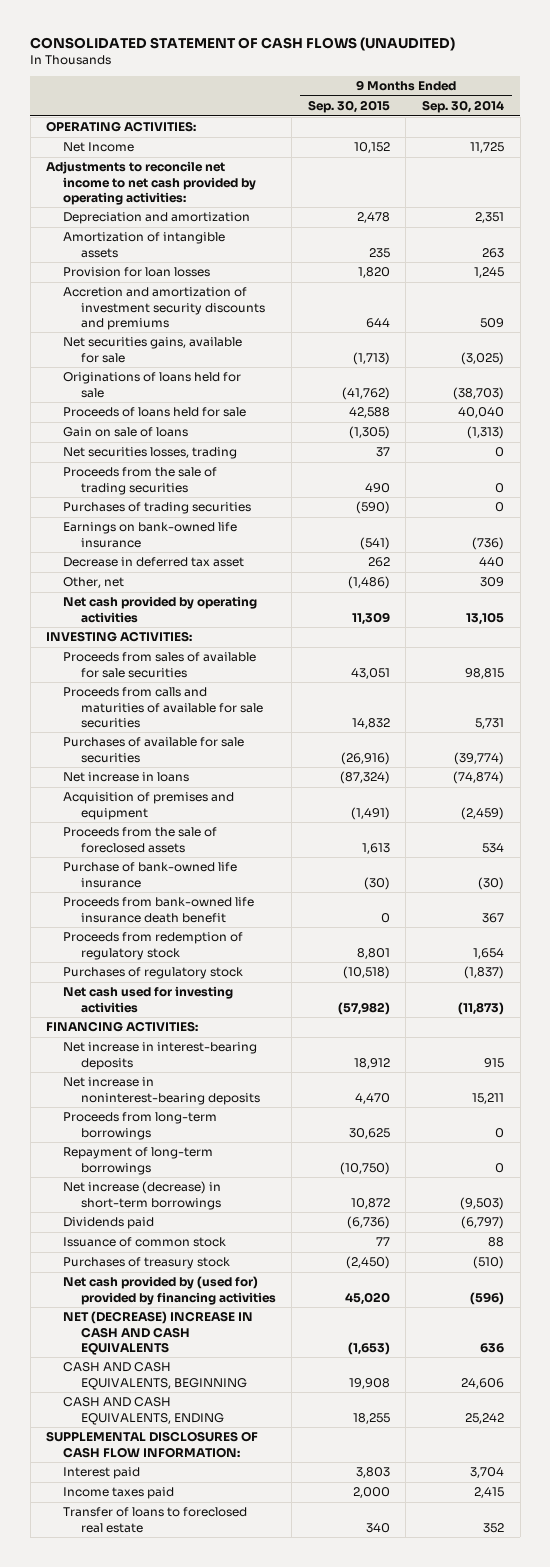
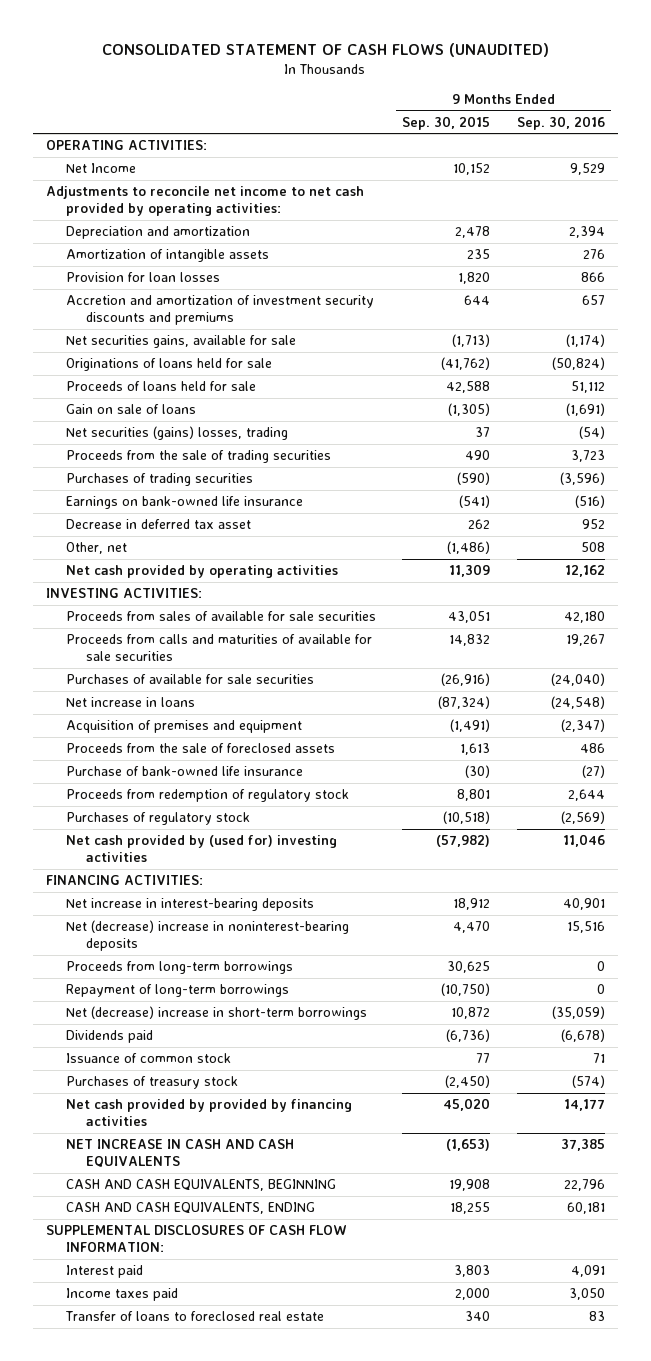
[421,100,504,114] Sep. 30, 2014 -> none
none -> [516,115,605,130] Sep. 30, 2016
[63,447,238,460] Net securities losses, trading -> [65,426,288,441] Net securities (gains) losses, trading
[63,897,255,923] Proceeds from bank-owned life insurance death benefit -> none
[63,986,234,1013] Net cash used for investing activities -> [65,835,337,863] Net cash provided by (used for) investing activities
[63,1077,260,1105] Net increase in noninterest-bearing deposits -> [65,920,349,952] Net (decrease) increase in noninterest-bearing deposits
[63,1181,222,1210] Net increase (decrease) in short-term borrowings -> [65,1006,367,1021] Net (decrease) increase in short-term borrowings
[63,1276,276,1305] Net cash provided by (used for) provided by financing activities -> [65,1099,352,1127] Net cash provided by provided by financing activities
[63,1311,254,1355] NET (DECREASE) INCREASE IN CASH AND CASH EQUIVALENTS -> [65,1139,294,1168] NET INCREASE IN CASH AND CASH EQUIVALENTS

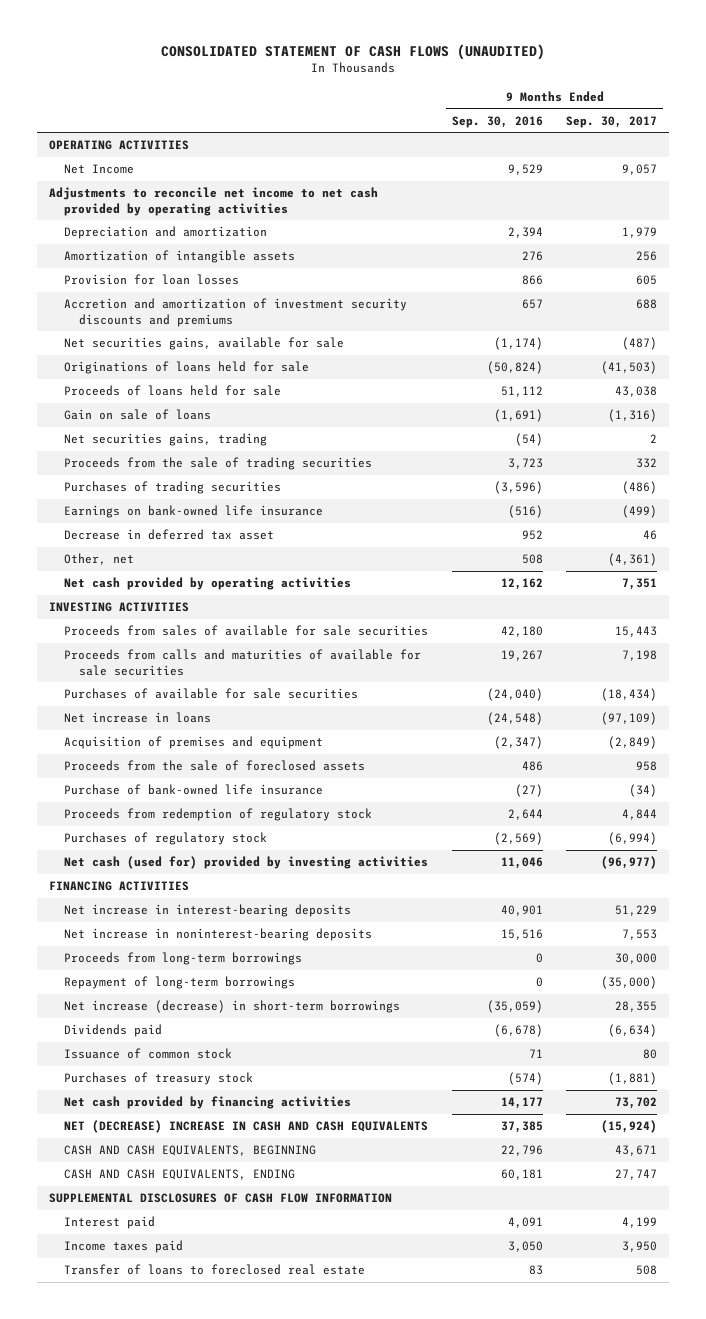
[402,115,491,130] Sep. 30, 2015 -> none
none -> [566,115,658,128] Sep. 30, 2017
[46,140,208,151] OPERATING ACTIVITIES: -> [48,140,189,151] OPERATING ACTIVITIES
[46,186,365,217] Adjustments to reconcile net income to net cash provided by operating activities: -> [48,187,378,216] Adjustments to reconcile net income to net cash provided by operating activities
[65,426,288,441] Net securities (gains) losses, trading -> [63,433,267,447] Net securities gains, trading
[46,588,203,599] INVESTING ACTIVITIES: -> [48,602,189,613] INVESTING ACTIVITIES
[65,835,337,863] Net cash provided by (used for) investing activities -> [63,856,428,870] Net cash (used for) provided by investing activities
[46,875,204,886] FINANCING ACTIVITIES: -> [48,881,189,892] FINANCING ACTIVITIES
[65,920,349,952] Net (decrease) increase in noninterest-bearing deposits -> [63,928,372,942] Net increase in noninterest-bearing deposits
[65,1006,367,1021] Net (decrease) increase in short-term borrowings -> [63,1000,400,1014] Net increase (decrease) in short-term borrowings
[65,1099,352,1127] Net cash provided by provided by financing activities -> [63,1096,351,1110] Net cash provided by financing activities
[65,1139,294,1168] NET INCREASE IN CASH AND CASH EQUIVALENTS -> [63,1120,428,1134] NET (DECREASE) INCREASE IN CASH AND CASH EQUIVALENTS
[46,1225,348,1253] SUPPLEMENTAL DISCLOSURES OF CASH FLOW INFORMATION: -> [48,1193,392,1204] SUPPLEMENTAL DISCLOSURES OF CASH FLOW INFORMATION

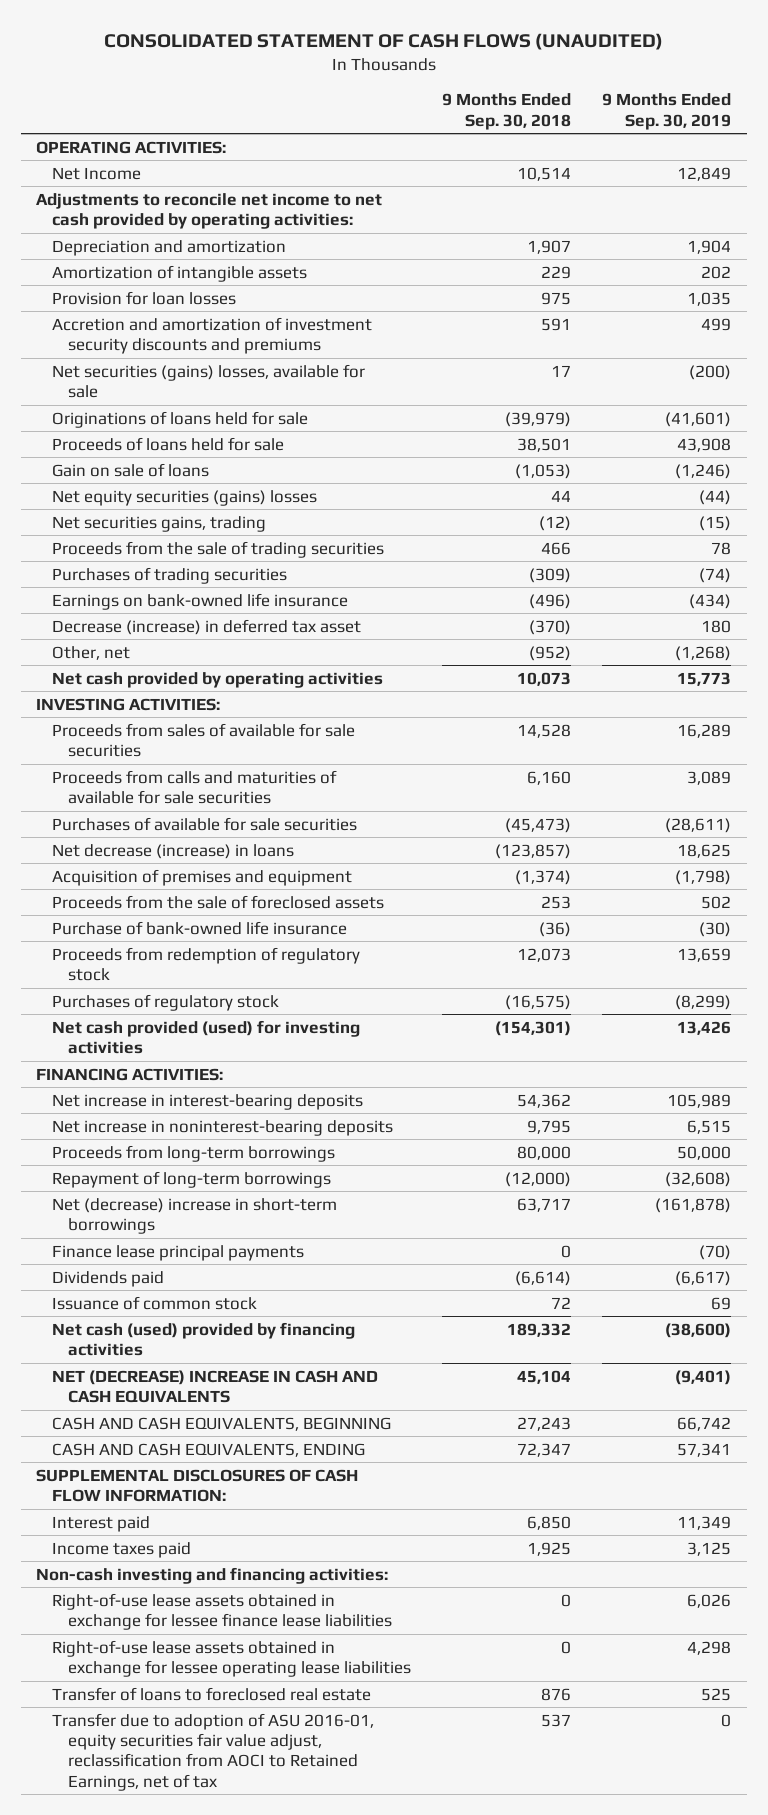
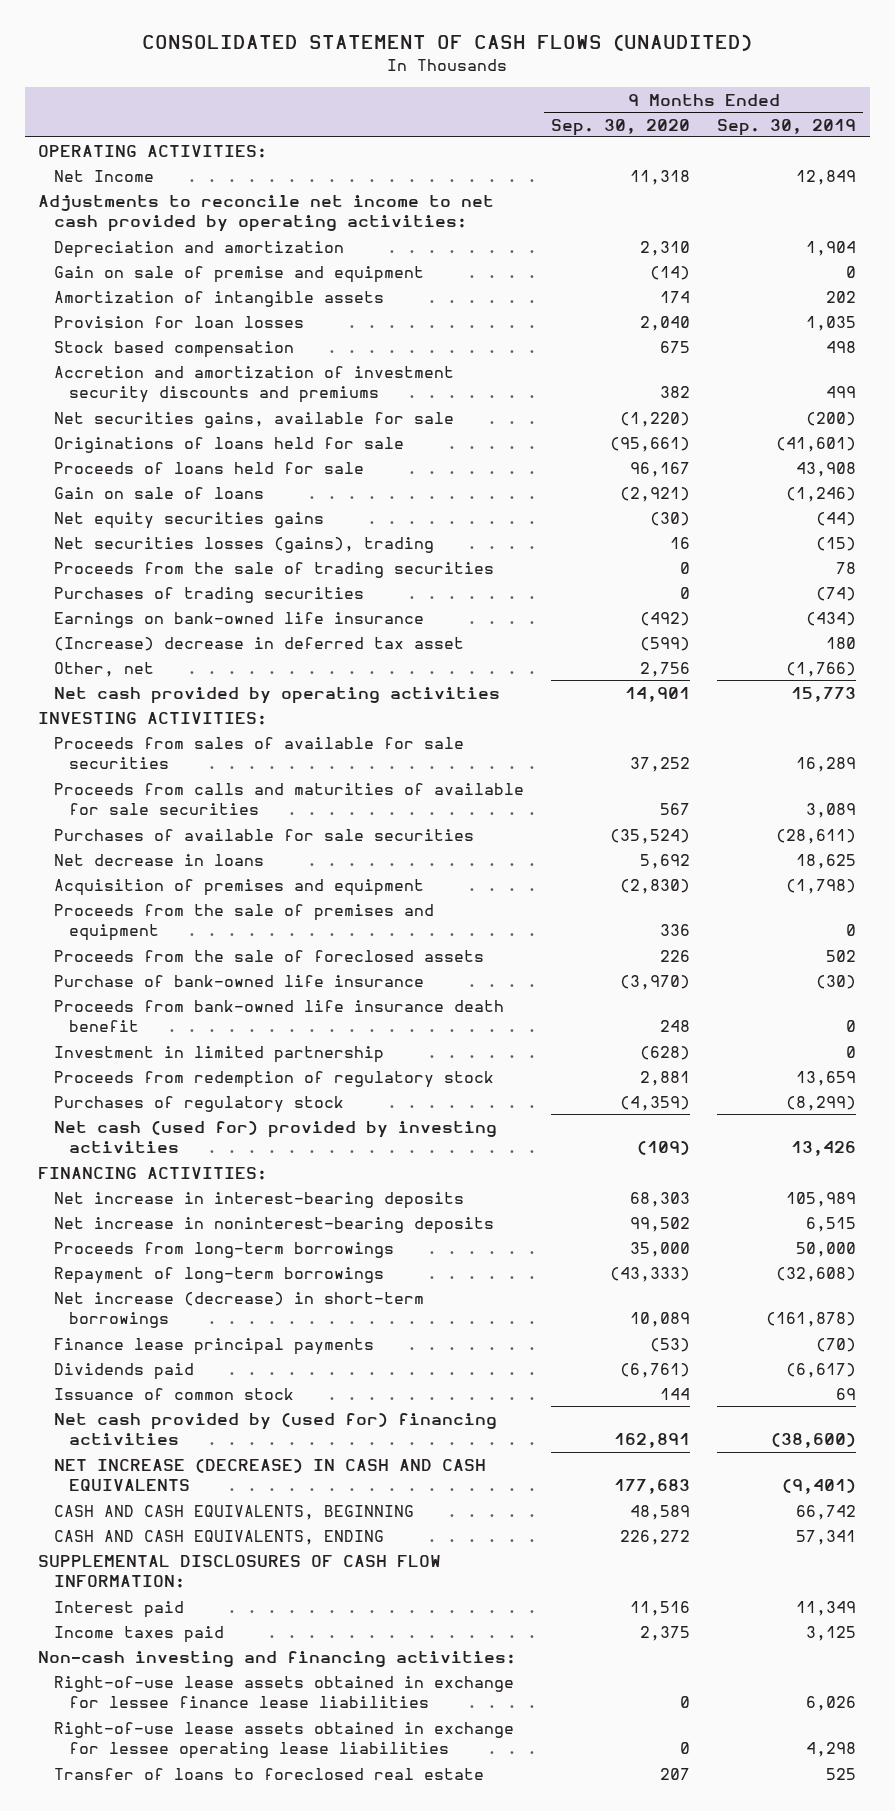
[441,93,571,130] 9 Months Ended Sep. 30, 2018 -> none
none -> [551,118,691,136] Sep. 30, 2020
none -> [53,265,424,283] Gain on sale of premise and equipment
none -> [53,340,294,358] Stock based compensation
[51,363,365,399] Net securities (gains) losses, available for sale -> [53,411,454,428] Net securities gains, available for sale
[51,489,317,506] Net equity securities (gains) losses -> [53,511,324,529] Net equity securities gains
[51,515,266,532] Net securities gains, trading -> [53,536,434,553] Net securities losses (gains), trading
[51,618,361,635] Decrease (increase) in deferred tax asset -> [53,636,464,651] (Increase) decrease in deferred tax asset
[675,645,732,661] (1,268) -> [786,661,857,677] (1,766)
[51,843,294,859] Net decrease (increase) in loans -> [53,853,264,866] Net decrease in loans
none -> [53,903,434,942] Proceeds from the sale of premises and equipment
none -> [53,999,504,1033] Proceeds from bank-owned life insurance death benefit
none -> [53,1045,384,1063] Investment in limited partnership
[51,1019,360,1055] Net cash provided (used) for investing activities -> [53,1120,497,1154] Net cash (used for) provided by investing activities
[51,1197,337,1235] Net (decrease) increase in short-term borrowings -> [53,1291,424,1329] Net increase (decrease) in short-term borrowings
[51,1321,355,1357] Net cash (used) provided by financing activities -> [53,1412,497,1446] Net cash provided by (used for) financing activities
[51,1369,378,1404] NET (DECREASE) INCREASE IN CASH AND CASH EQUIVALENTS -> [53,1458,486,1492] NET INCREASE (DECREASE) IN CASH AND CASH EQUIVALENTS
[51,1712,374,1791] Transfer due to adoption of ASU 2016-01, equity securities fair value adjust, reclassification from AOCI to Retained Earnings, net of tax -> none

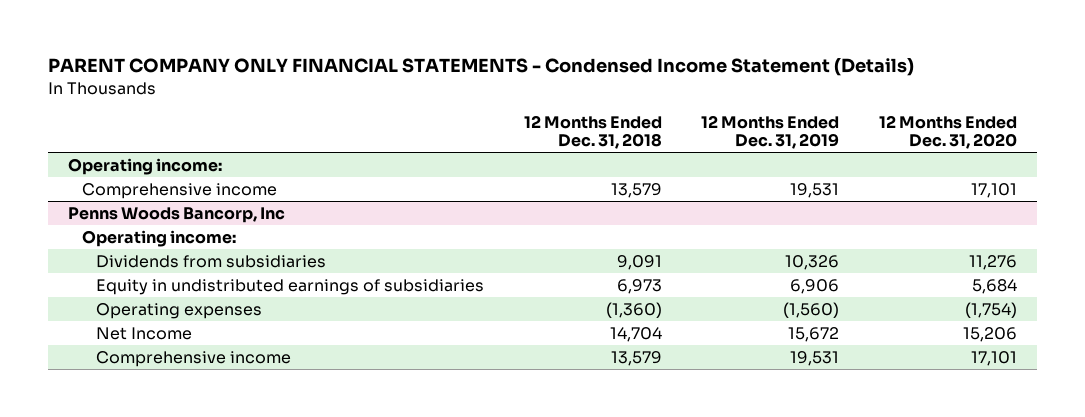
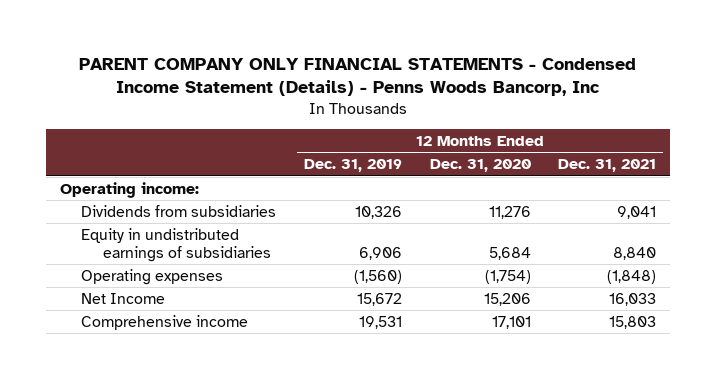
[47,58,914,77] PARENT COMPANY ONLY FINANCIAL STATEMENTS - Condensed Income Statement (Details) -> [78,57,636,97] PARENT COMPANY ONLY FINANCIAL STATEMENTS - Condensed Income Statement (Details) - Penns Woods Bancorp, Inc
[523,114,662,150] 12 Months Ended Dec. 31, 2018 -> none
none -> [558,159,657,173] Dec. 31, 2021
[81,182,277,199] Comprehensive income -> none
[67,206,285,223] Penns Woods Bancorp, Inc -> none
[81,229,236,247] Operating income: -> none

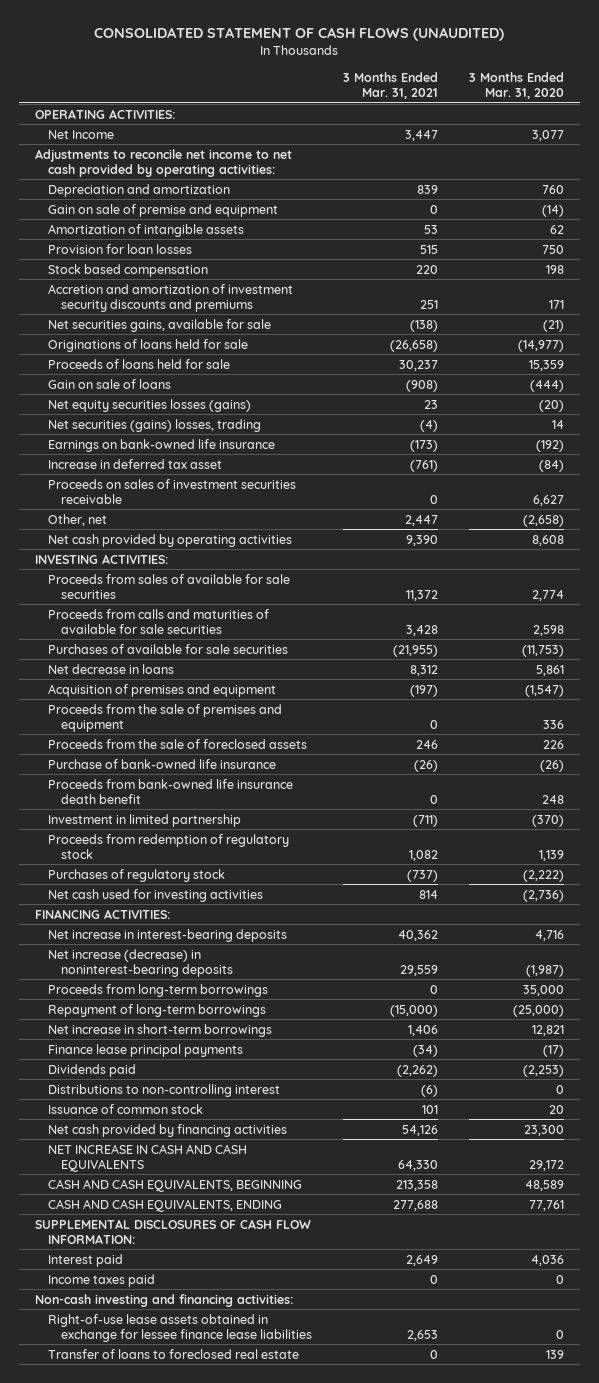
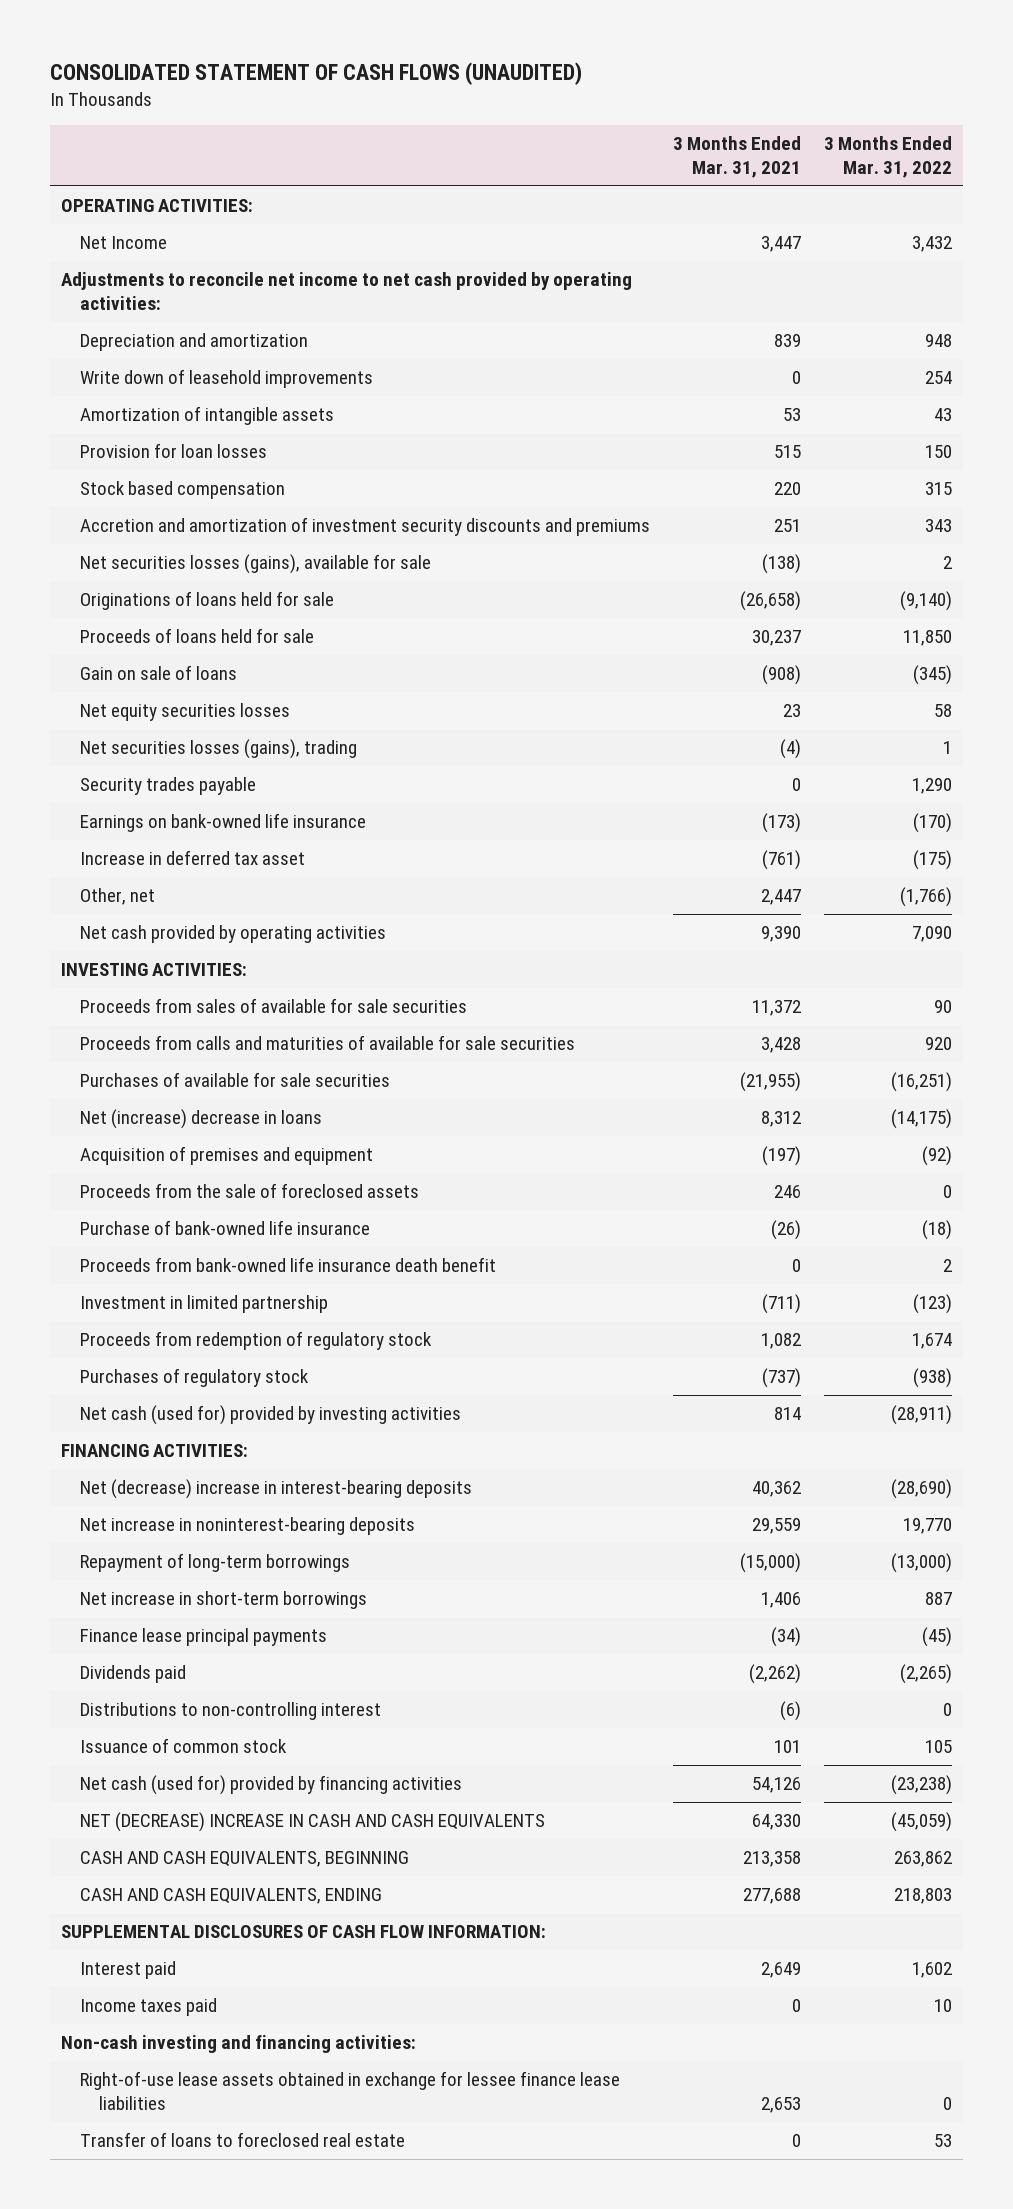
[469,72,565,100] 3 Months Ended Mar. 31, 2020 -> none
none -> [823,136,952,179] 3 Months Ended Mar. 31, 2022
[47,203,278,217] Gain on sale of premise and equipment -> [80,369,374,389] Write down of leasehold improvements
[47,318,271,332] Net securities gains, available for sale -> [80,554,432,575] Net securities losses (gains), available for sale
[47,398,251,412] Net equity securities losses (gains) -> [80,703,291,722] Net equity securities losses
[47,418,261,432] Net securities (gains) losses, trading -> [80,739,358,760] Net securities losses (gains), trading
none -> [80,777,257,796] Security trades payable
[47,478,296,504] Proceeds on sales of investment securities receivable -> none
[47,663,174,674] Net decrease in loans -> [80,1109,323,1130] Net (increase) decrease in loans
[47,703,282,732] Proceeds from the sale of premises and equipment -> none
[47,888,263,902] Net cash used for investing activities -> [80,1405,462,1426] Net cash (used for) provided by investing activities
[47,983,268,997] Proceeds from long-term borrowings -> none
[47,928,287,942] Net increase in interest-bearing deposits -> [80,1479,473,1500] Net (decrease) increase in interest-bearing deposits
[47,948,234,977] Net increase (decrease) in noninterest-bearing deposits -> [80,1517,416,1536] Net increase in noninterest-bearing deposits
[47,1123,287,1137] Net cash provided by financing activities -> [80,1775,463,1796] Net cash (used for) provided by financing activities
[47,1143,247,1172] NET INCREASE IN CASH AND CASH EQUIVALENTS -> [80,1812,546,1833] NET (DECREASE) INCREASE IN CASH AND CASH EQUIVALENTS

